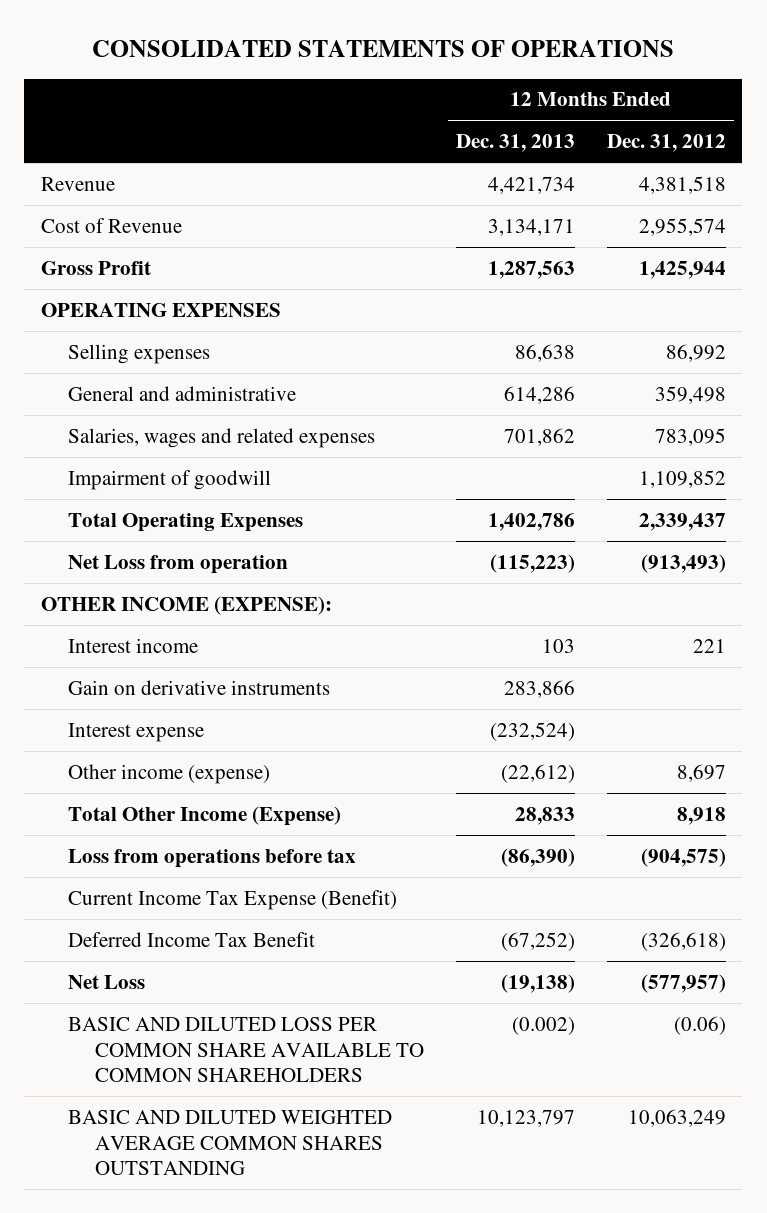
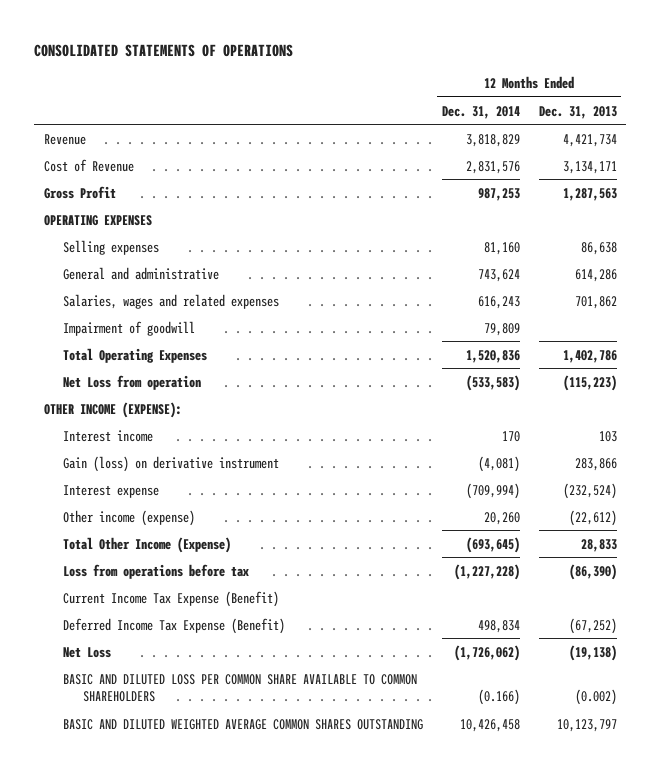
[607,134,727,153] Dec. 31, 2012 -> none
none -> [441,105,520,119] Dec. 31, 2014
[67,679,330,695] Gain on derivative instruments -> [63,455,280,472] Gain (loss) on derivative instrument
[67,931,315,947] Deferred Income Tax Benefit -> [63,617,286,634] Deferred Income Tax Expense (Benefit)

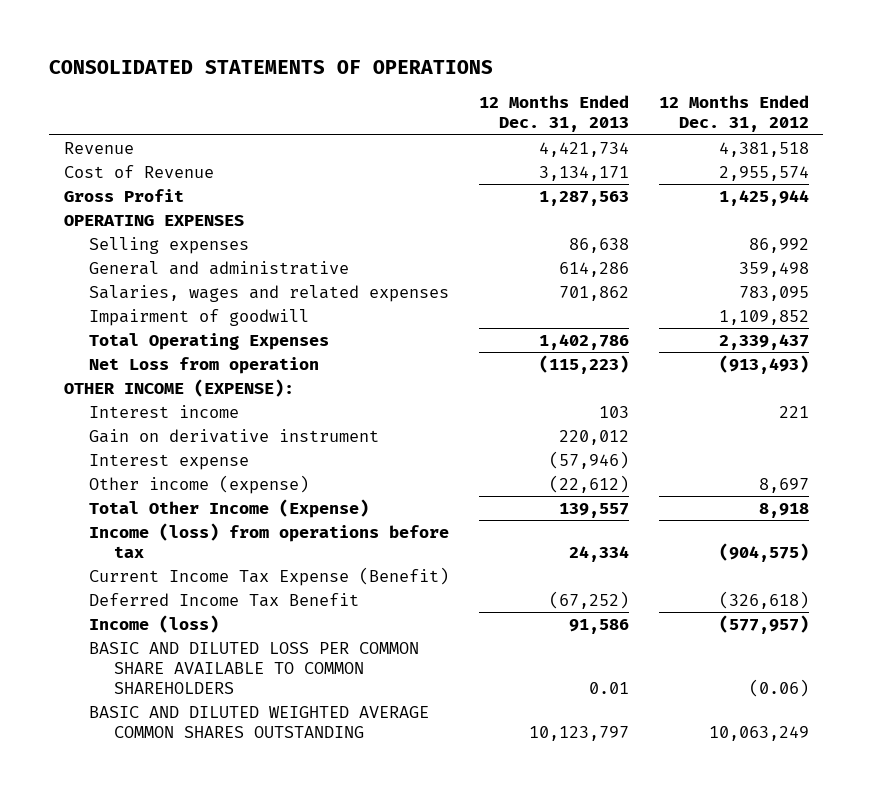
[441,105,520,119] Dec. 31, 2014 -> none
none -> [658,95,809,133] 12 Months Ended Dec. 31, 2012
[63,455,280,472] Gain (loss) on derivative instrument -> [88,428,379,443] Gain on derivative instrument
[574,457,617,471] 283,866 -> [558,429,629,445] 220,012
[562,482,617,499] (232,524) -> [548,450,629,469] (57,946)
[580,538,617,552] 28,833 -> [558,502,629,518] 139,557
[63,563,250,579] Loss from operations before tax -> [88,522,449,558] Income (loss) from operations before tax
[568,563,617,580] (86,390) -> [568,545,629,562] 24,334
[63,617,286,634] Deferred Income Tax Expense (Benefit) -> [88,592,359,607] Deferred Income Tax Benefit
[63,646,112,658] Net Loss -> [88,614,219,633] Income (loss)
[568,644,617,661] (19,138) -> [568,618,629,634] 91,586
[574,689,617,706] (0.002) -> [588,682,629,695] 0.01

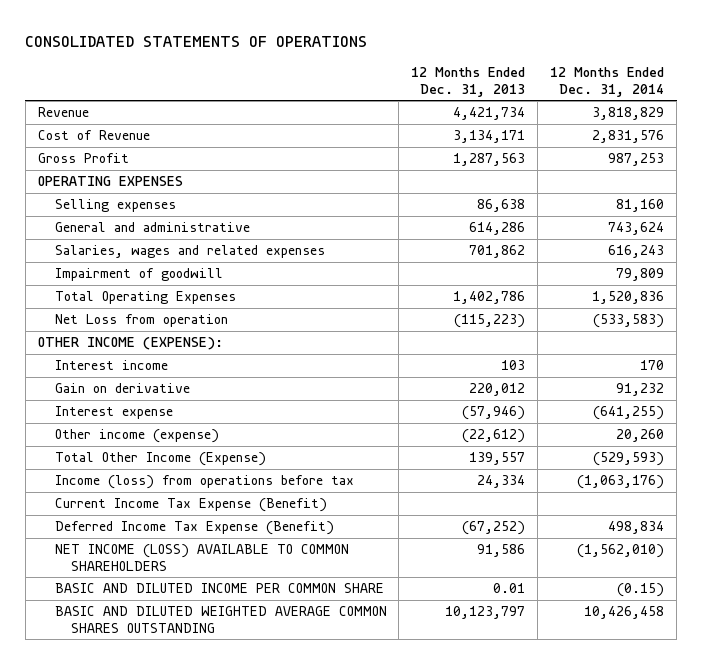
[658,95,809,133] 12 Months Ended Dec. 31, 2012 -> none
none -> [550,67,665,97] 12 Months Ended Dec. 31, 2014
[88,428,379,443] Gain on derivative instrument -> [54,383,190,394] Gain on derivative
[88,592,359,607] Deferred Income Tax Benefit -> [54,521,334,536] Deferred Income Tax Expense (Benefit)
[88,614,219,633] Income (loss) -> [54,544,349,571] NET INCOME (LOSS) AVAILABLE TO COMMON SHAREHOLDERS
[88,641,419,695] BASIC AND DILUTED LOSS PER COMMON SHARE AVAILABLE TO COMMON SHAREHOLDERS -> [54,583,384,594] BASIC AND DILUTED INCOME PER COMMON SHARE

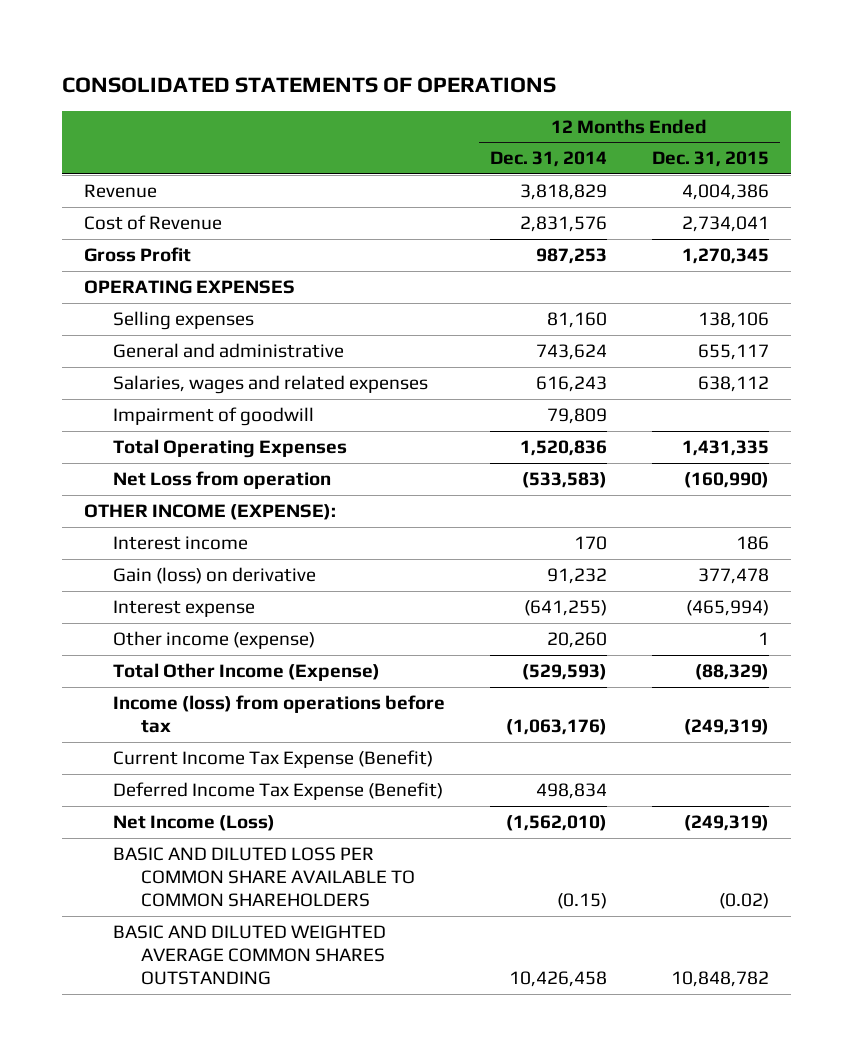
[411,67,526,97] 12 Months Ended Dec. 31, 2013 -> none
none -> [651,151,769,168] Dec. 31, 2015
[54,383,190,394] Gain on derivative -> [112,567,316,585] Gain (loss) on derivative
[54,544,349,571] NET INCOME (LOSS) AVAILABLE TO COMMON SHAREHOLDERS -> [112,815,275,832] Net Income (Loss)
[54,583,384,594] BASIC AND DILUTED INCOME PER COMMON SHARE -> [112,847,416,908] BASIC AND DILUTED LOSS PER COMMON SHARE AVAILABLE TO COMMON SHAREHOLDERS

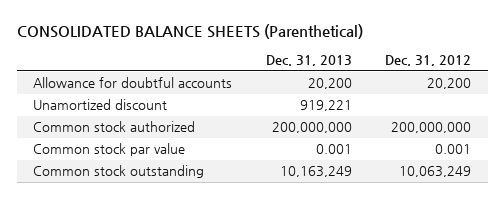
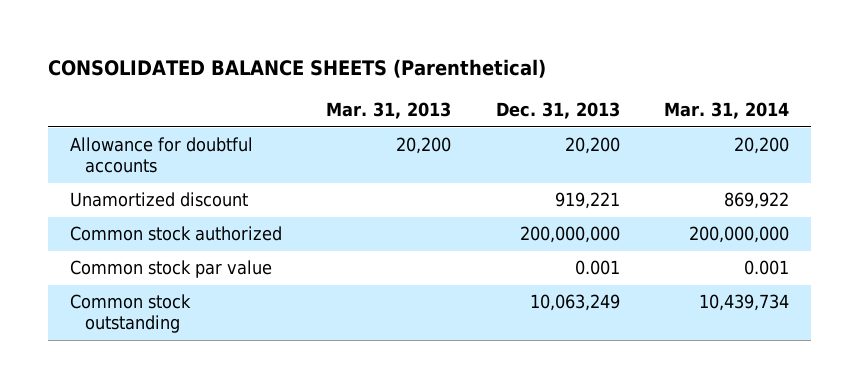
[384,54,471,66] Dec. 31, 2012 -> none
none -> [326,101,452,119] Mar. 31, 2013
none -> [663,101,789,119] Mar. 31, 2014
[279,166,352,178] 10,163,249 -> [529,294,620,312] 10,063,249

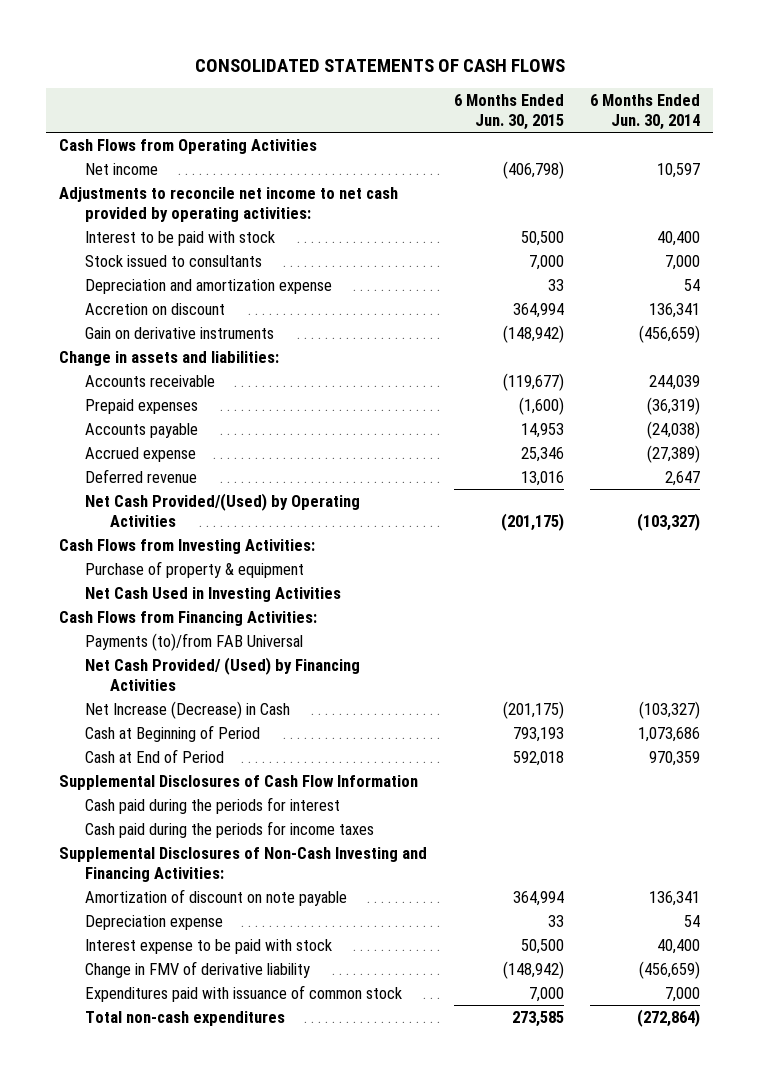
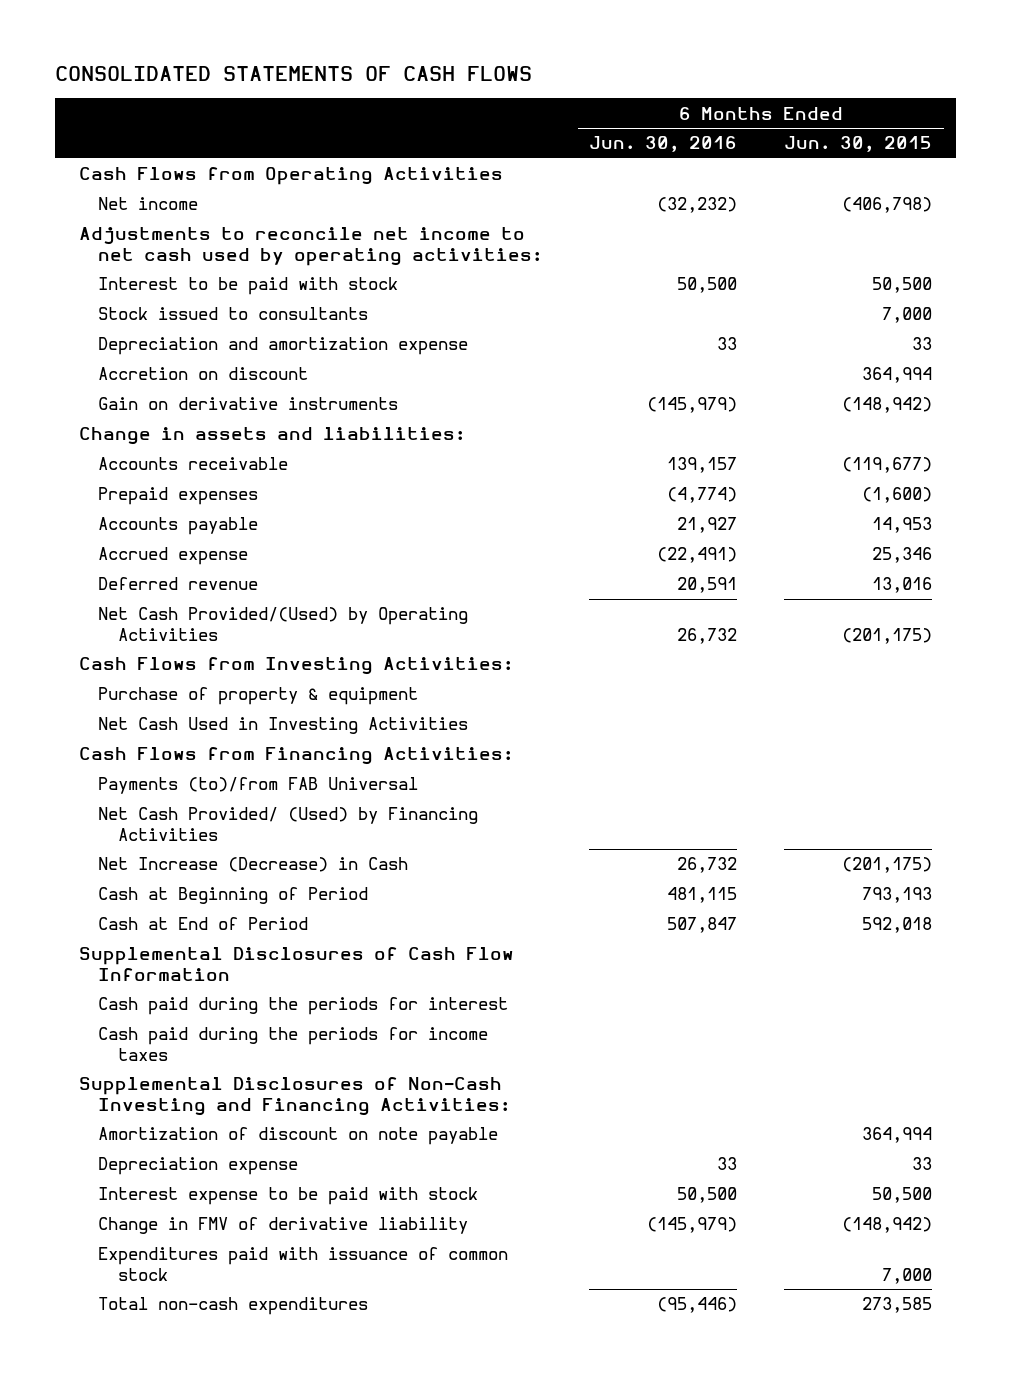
[590,94,701,131] 6 Months Ended Jun. 30, 2014 -> none
none -> [589,136,738,153] Jun. 30, 2016
[59,187,399,222] Adjustments to reconcile net income to net cash provided by operating activities: -> [78,227,543,266] Adjustments to reconcile net income to net cash used by operating activities:

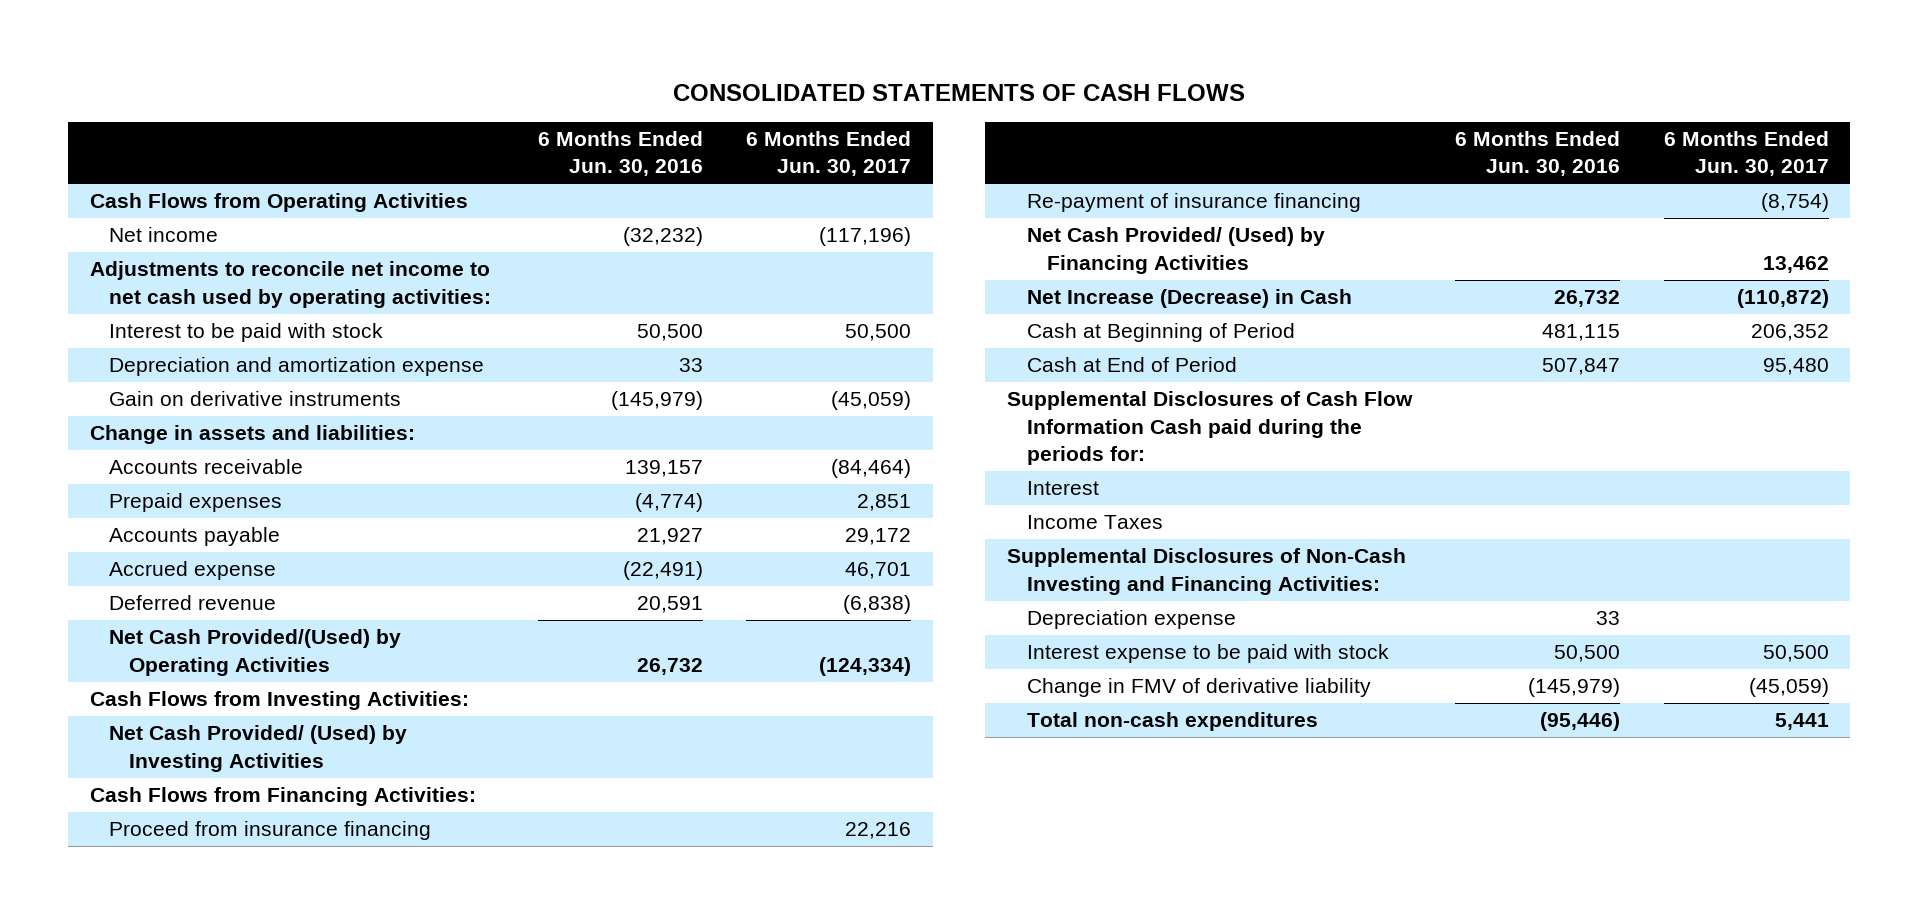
[784,136,933,153] Jun. 30, 2015 -> none
none -> [746,131,912,177] 6 Months Ended Jun. 30, 2017
[98,307,369,321] Stock issued to consultants -> none
[98,367,309,381] Accretion on discount -> none
[98,687,419,706] Purchase of property & equipment -> none
[98,717,469,735] Net Cash Used in Investing Activities -> [109,725,408,772] Net Cash Provided/ (Used) by Investing Activities
[98,777,419,795] Payments (to)/from FAB Universal -> [109,821,432,841] Proceed from insurance financing
none -> [1026,193,1361,213] Re-payment of insurance financing
[78,947,514,981] Supplemental Disclosures of Cash Flow Information -> [1007,391,1414,465] Supplemental Disclosures of Cash Flow Information Cash paid during the periods for:
[98,997,509,1016] Cash paid during the periods for interest -> [1026,481,1099,496] Interest
[98,1027,489,1061] Cash paid during the periods for income taxes -> [1026,515,1163,530] Income Taxes
[98,1127,499,1146] Amortization of discount on note payable -> none
[98,1247,509,1281] Expenditures paid with issuance of common stock -> none

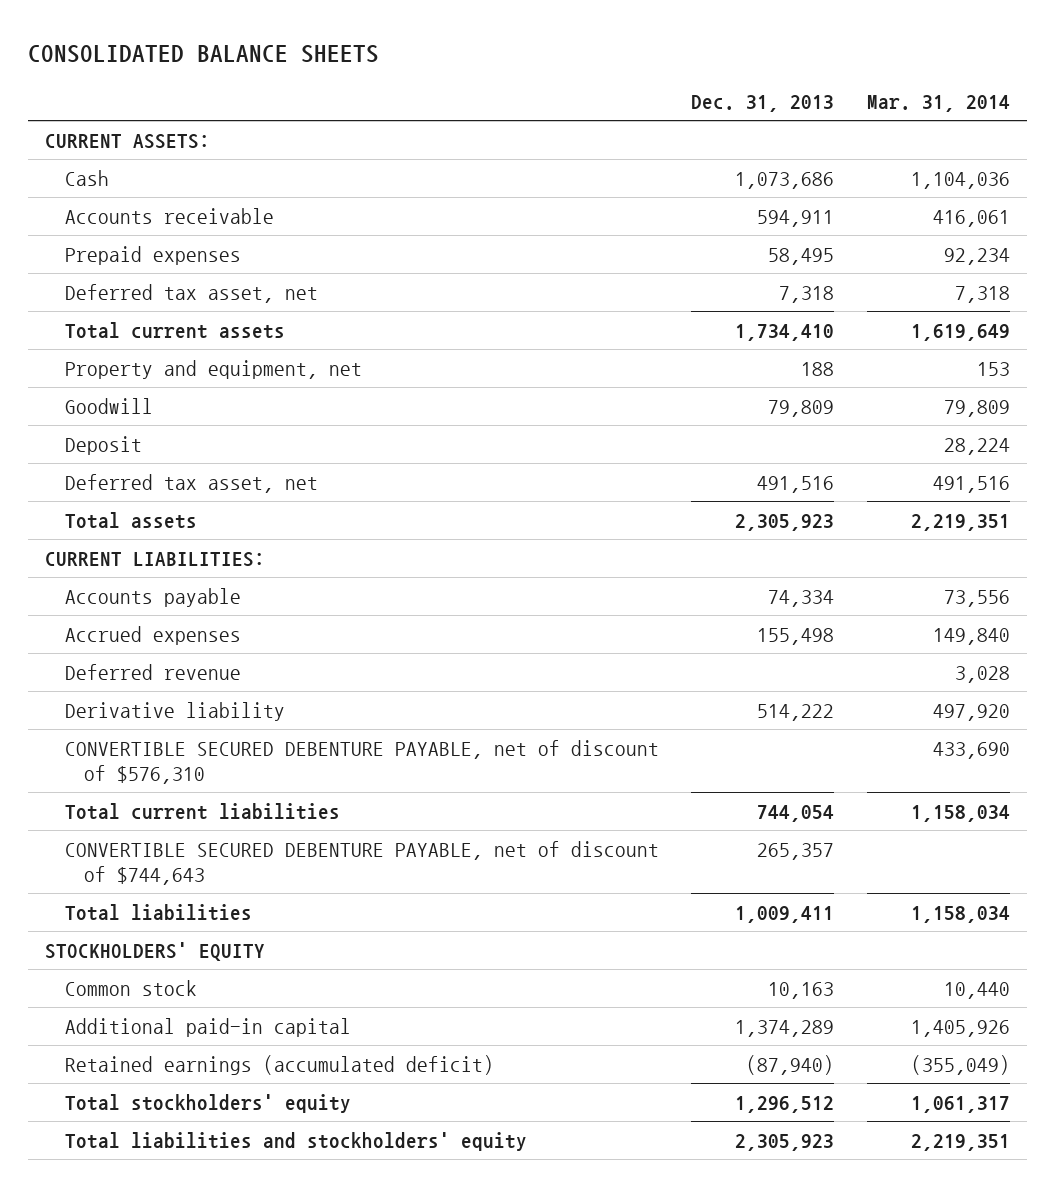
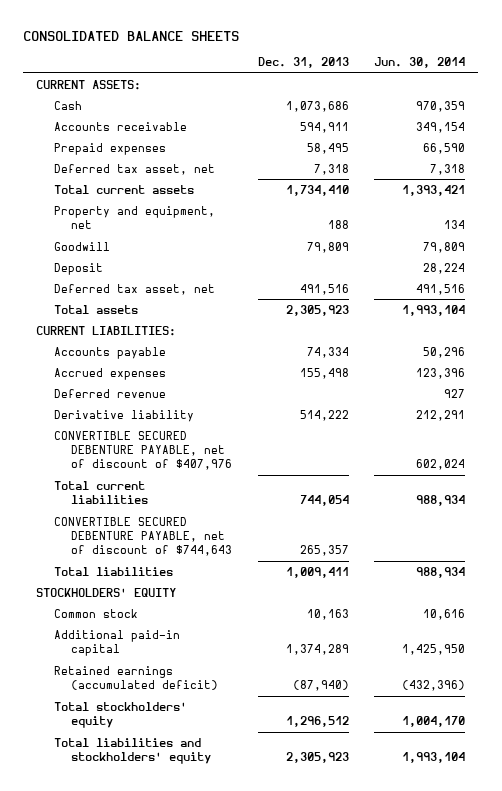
[867,95,1011,113] Mar. 31, 2014 -> none
none -> [374,57,466,69] Jun. 30, 2014
[64,739,659,784] CONVERTIBLE SECURED DEBENTURE PAYABLE, net of discount of $576,310 -> [53,430,233,471] CONVERTIBLE SECURED DEBENTURE PAYABLE, net of discount of $407,976

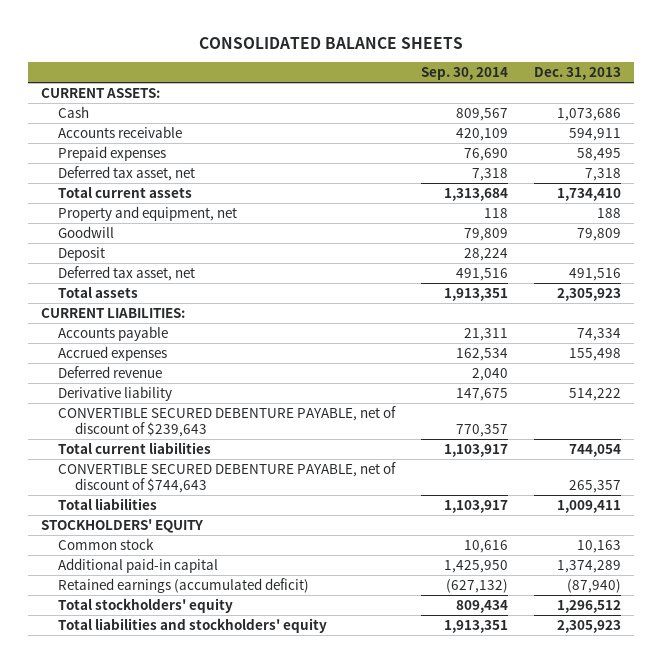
[374,57,466,69] Jun. 30, 2014 -> none
none -> [421,66,509,80] Sep. 30, 2014
[53,430,233,471] CONVERTIBLE SECURED DEBENTURE PAYABLE, net of discount of $407,976 -> [58,405,397,437] CONVERTIBLE SECURED DEBENTURE PAYABLE, net of discount of $239,643

